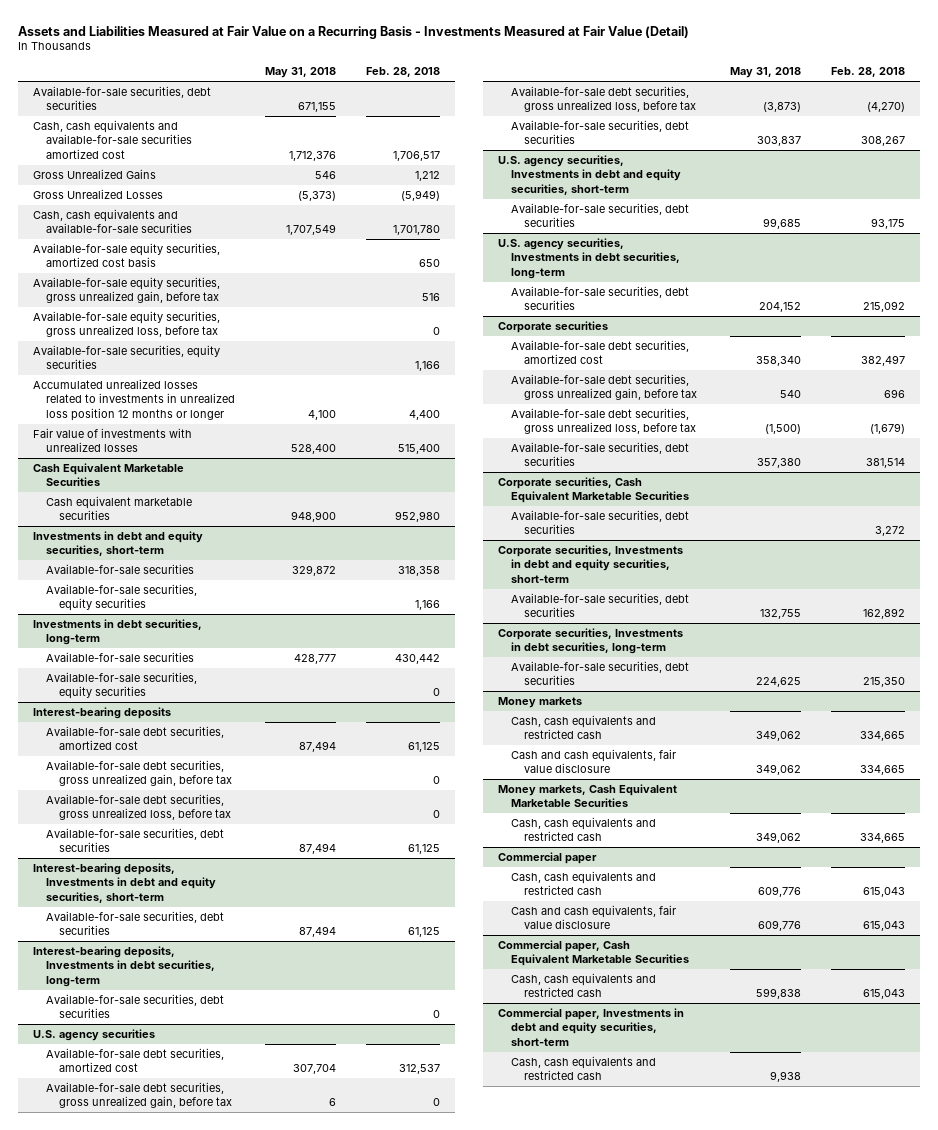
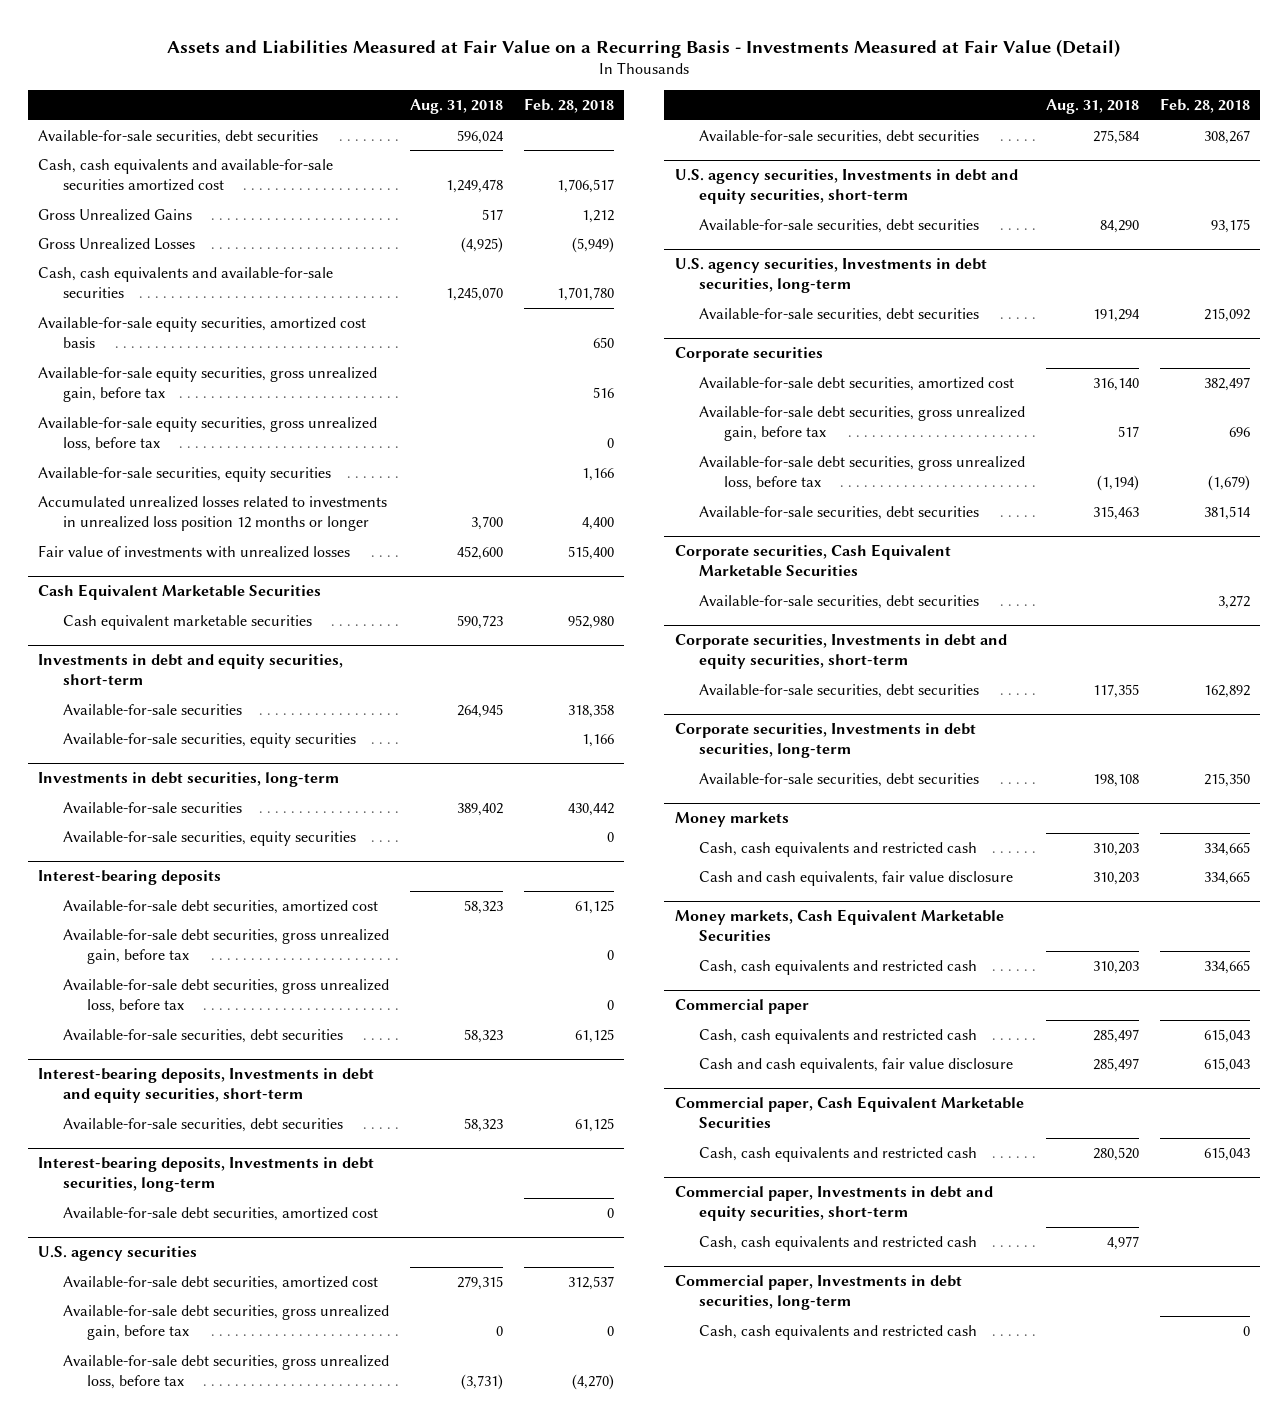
[265,67,337,79] May 31, 2018 -> none
none -> [409,99,503,115] Aug. 31, 2018
[46,994,225,1019] Available-for-sale securities, debt securities -> [62,1206,378,1221] Available-for-sale debt securities, amortized cost
none -> [674,1274,962,1311] Commercial paper, Investments in debt securities, long-term
none -> [699,1324,978,1340] Cash, cash equivalents and restricted cash

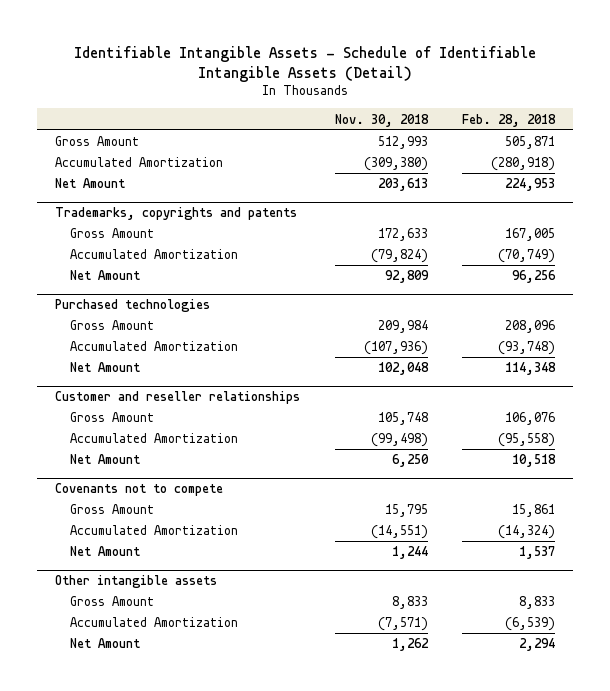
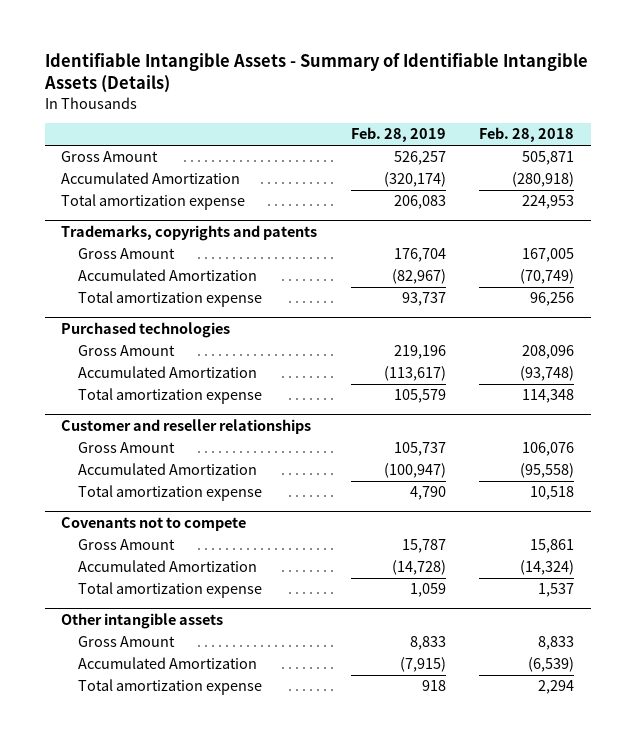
[74,45,537,82] Identifiable Intangible Assets - Schedule of Identifiable Intangible Assets (Detail) -> [43,52,588,94] Identifiable Intangible Assets - Summary of Identifiable Intangible Assets (Details)
[334,113,429,127] Nov. 30, 2018 -> none
none -> [350,127,446,143] Feb. 28, 2019
[54,178,125,189] Net Amount -> [61,194,246,211] Total amortization expense
[69,270,140,281] Net Amount -> [78,291,263,308] Total amortization expense
[69,362,140,373] Net Amount -> [78,388,263,405] Total amortization expense
[69,454,140,465] Net Amount -> [78,485,263,502] Total amortization expense
[69,546,140,557] Net Amount -> [78,582,263,599] Total amortization expense
[69,638,140,649] Net Amount -> [78,679,263,696] Total amortization expense

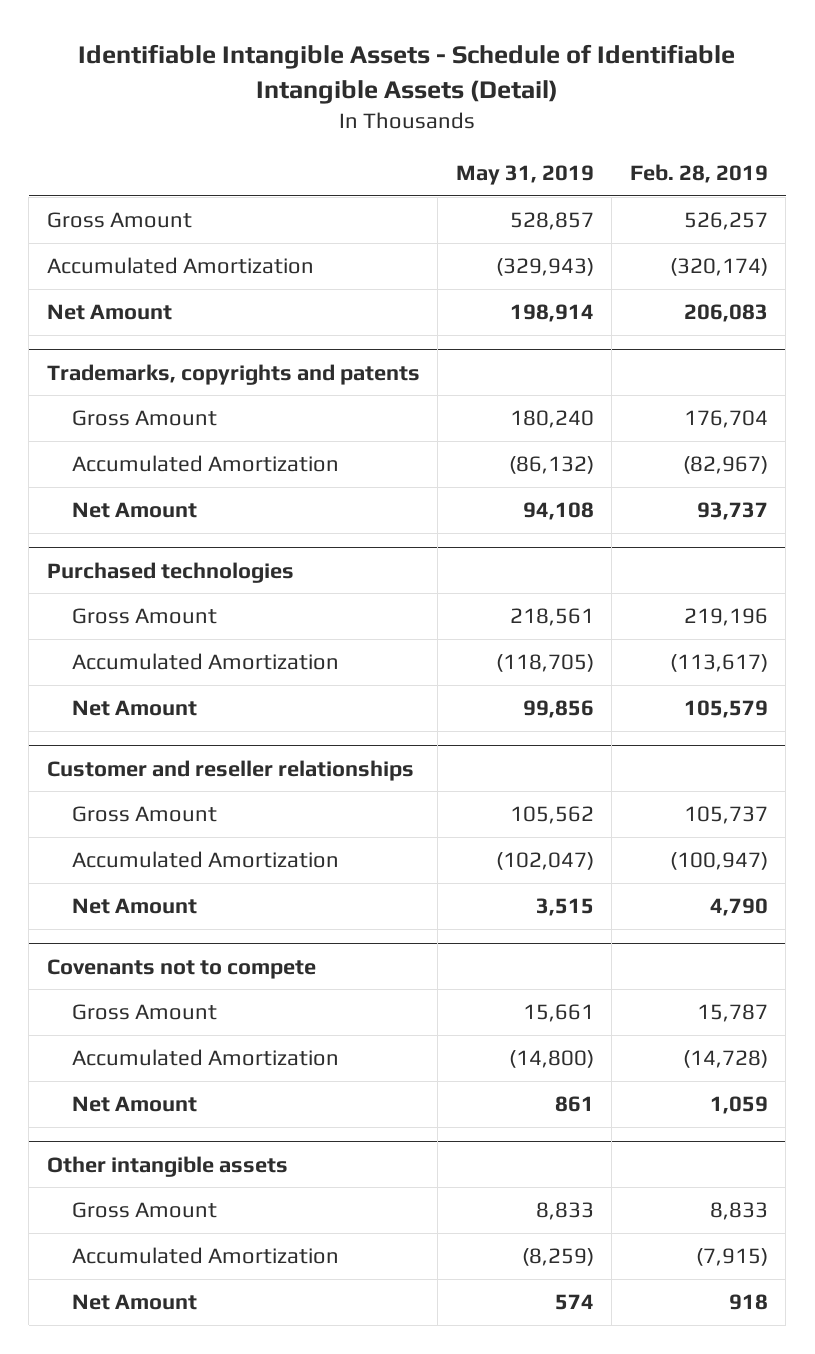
[43,52,588,94] Identifiable Intangible Assets - Summary of Identifiable Intangible Assets (Details) -> [78,44,736,104] Identifiable Intangible Assets - Schedule of Identifiable Intangible Assets (Detail)
[479,127,575,143] Feb. 28, 2018 -> none
none -> [455,164,594,185] May 31, 2019
[61,194,246,211] Total amortization expense -> [46,304,172,321] Net Amount
[78,291,263,308] Total amortization expense -> [71,502,197,519] Net Amount
[78,388,263,405] Total amortization expense -> [71,700,197,717] Net Amount
[78,485,263,502] Total amortization expense -> [71,898,197,915] Net Amount
[78,582,263,599] Total amortization expense -> [71,1096,197,1113] Net Amount
[78,679,263,696] Total amortization expense -> [71,1294,197,1311] Net Amount

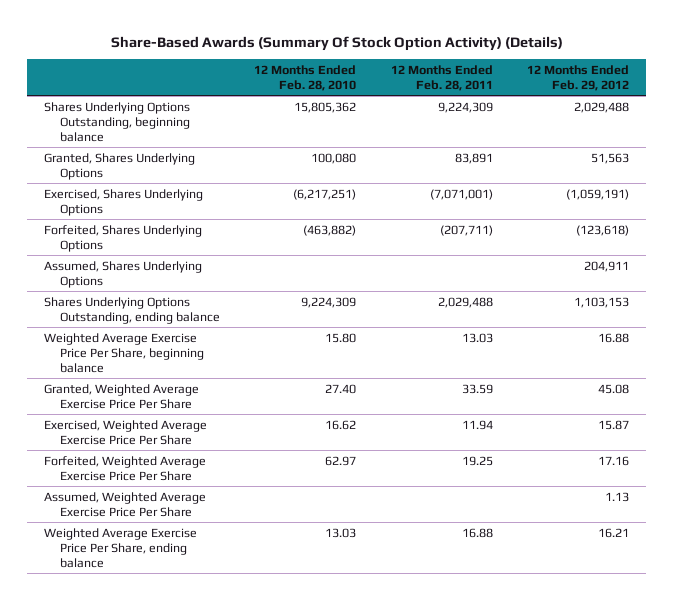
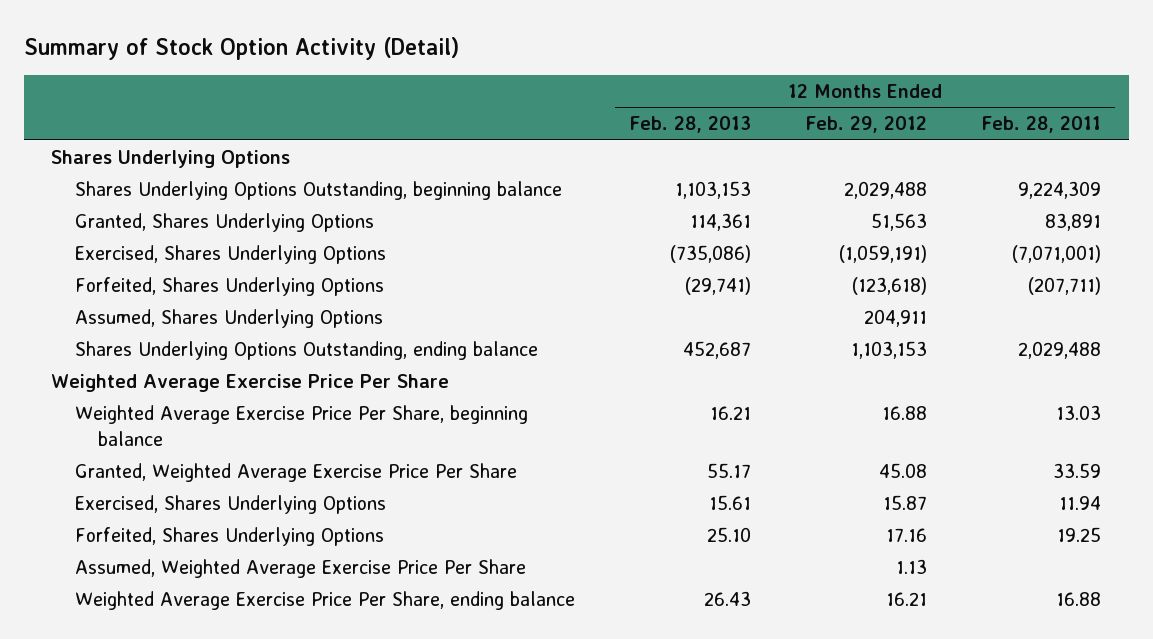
[110,35,563,51] Share-Based Awards (Summary Of Stock Option Activity) (Details) -> [24,37,460,61] Summary of Stock Option Activity (Detail)
[254,64,357,91] 12 Months Ended Feb. 28, 2010 -> none
none -> [629,116,752,134] Feb. 28, 2013
none -> [51,149,291,168] Shares Underlying Options
none -> [51,373,450,392] Weighted Average Exercise Price Per Share
[44,419,208,445] Exercised, Weighted Average Exercise Price Per Share -> [74,494,386,514] Exercised, Shares Underlying Options
[44,455,207,481] Forfeited, Weighted Average Exercise Price Per Share -> [74,526,384,546] Forfeited, Shares Underlying Options

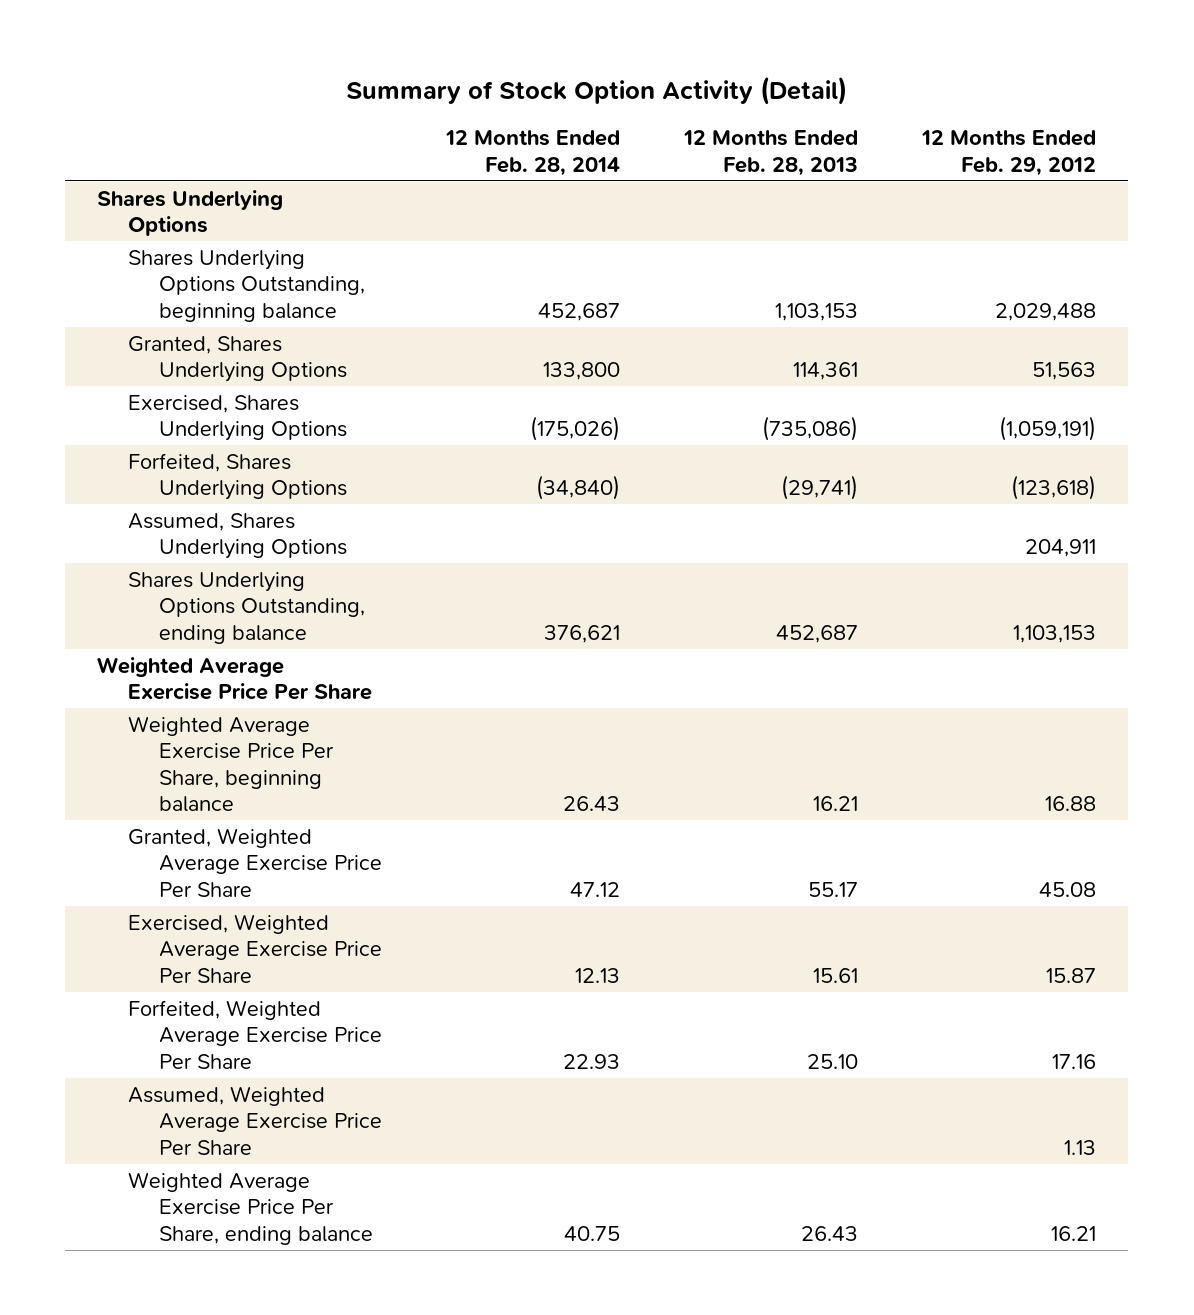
[981,116,1102,134] Feb. 28, 2011 -> none
none -> [444,130,620,176] 12 Months Ended Feb. 28, 2014
[74,494,386,514] Exercised, Shares Underlying Options -> [127,913,382,983] Exercised, Weighted Average Exercise Price Per Share
[74,526,384,546] Forfeited, Shares Underlying Options -> [127,999,382,1069] Forfeited, Weighted Average Exercise Price Per Share

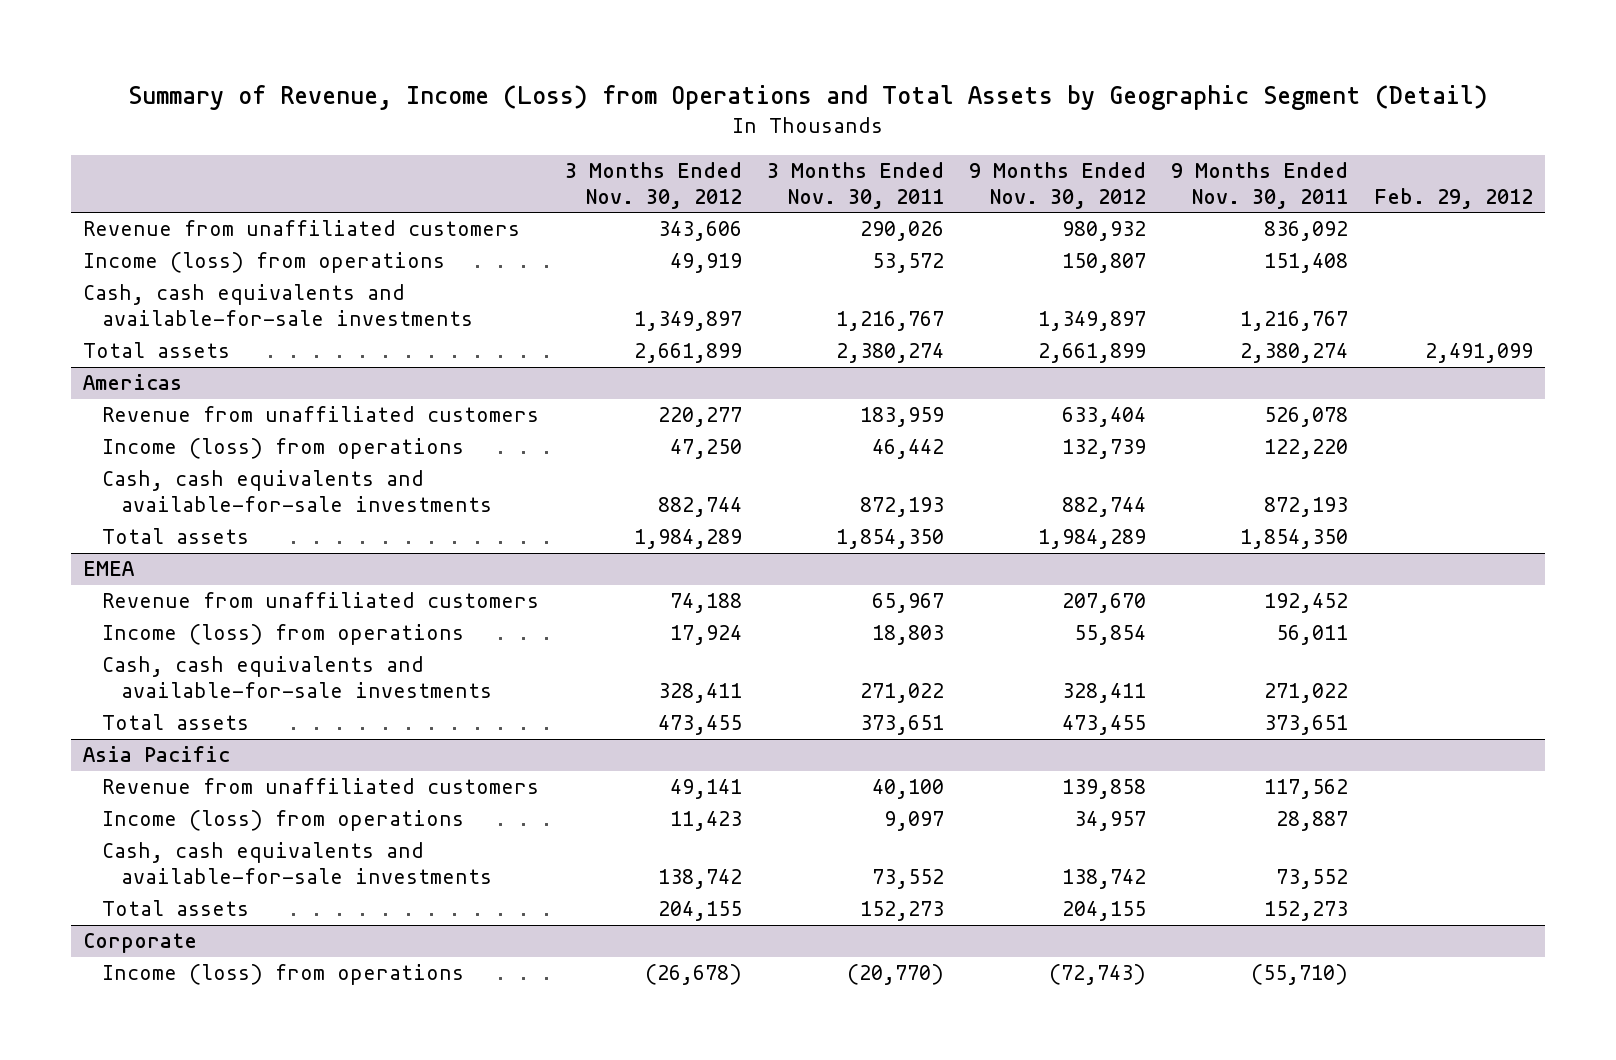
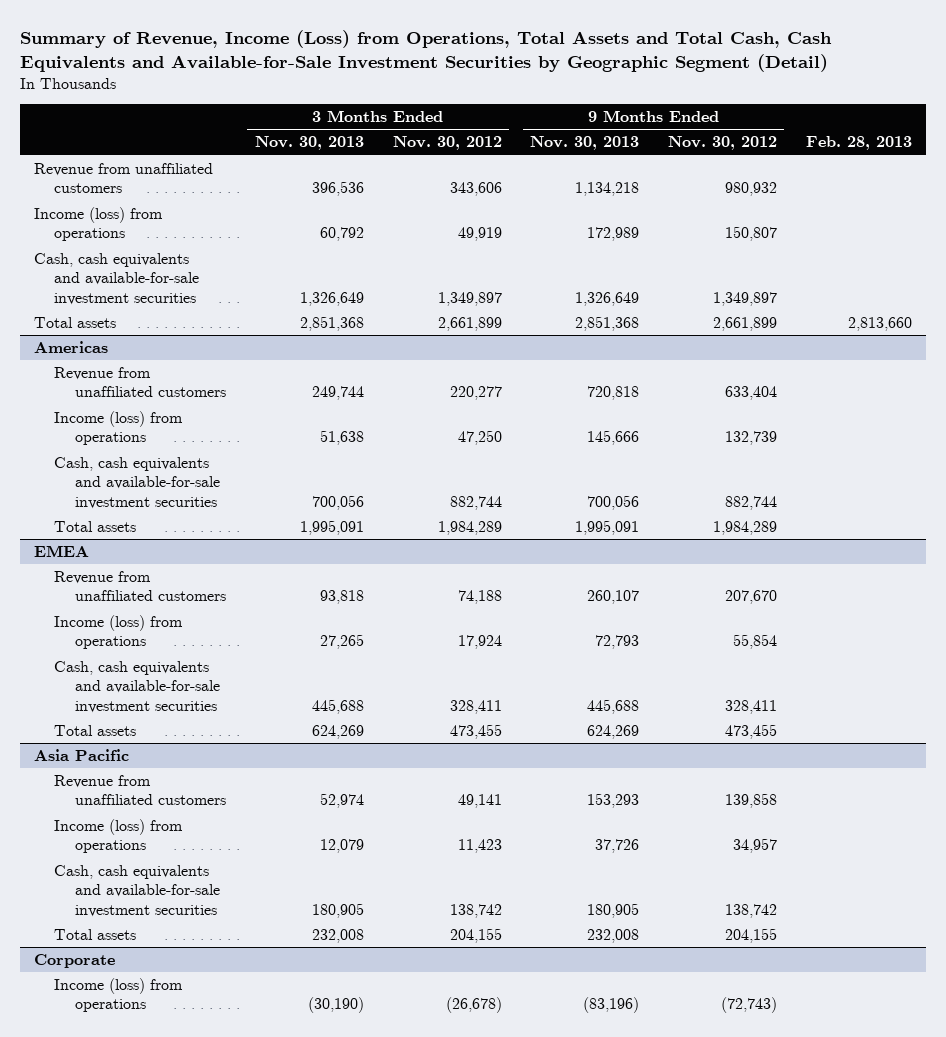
[128,85,1489,111] Summary of Revenue, Income (Loss) from Operations and Total Assets by Geographic Segment (Detail) -> [19,29,832,72] Summary of Revenue, Income (Loss) from Operations, Total Assets and Total Cash, Cash Equivalents and Available-for-Sale Investment Securities by Geographic Segment (Detail)
[766,162,944,209] 3 Months Ended Nov. 30, 2011 -> none
[1171,162,1349,209] 9 Months Ended Nov. 30, 2011 -> none
[1373,187,1533,209] Feb. 29, 2012 -> none
none -> [254,136,364,151] Nov. 30, 2013
none -> [530,136,640,151] Nov. 30, 2013
none -> [805,136,912,151] Feb. 28, 2013
[83,284,474,326] Cash, cash equivalents and available-for-sale investments -> [34,252,200,305] Cash, cash equivalents and available-for-sale investment securities
[102,470,493,512] Cash, cash equivalents and available-for-sale investments -> [54,456,220,509] Cash, cash equivalents and available-for-sale investment securities
[102,656,493,698] Cash, cash equivalents and available-for-sale investments -> [54,660,220,713] Cash, cash equivalents and available-for-sale investment securities
[102,842,493,884] Cash, cash equivalents and available-for-sale investments -> [54,864,220,917] Cash, cash equivalents and available-for-sale investment securities

